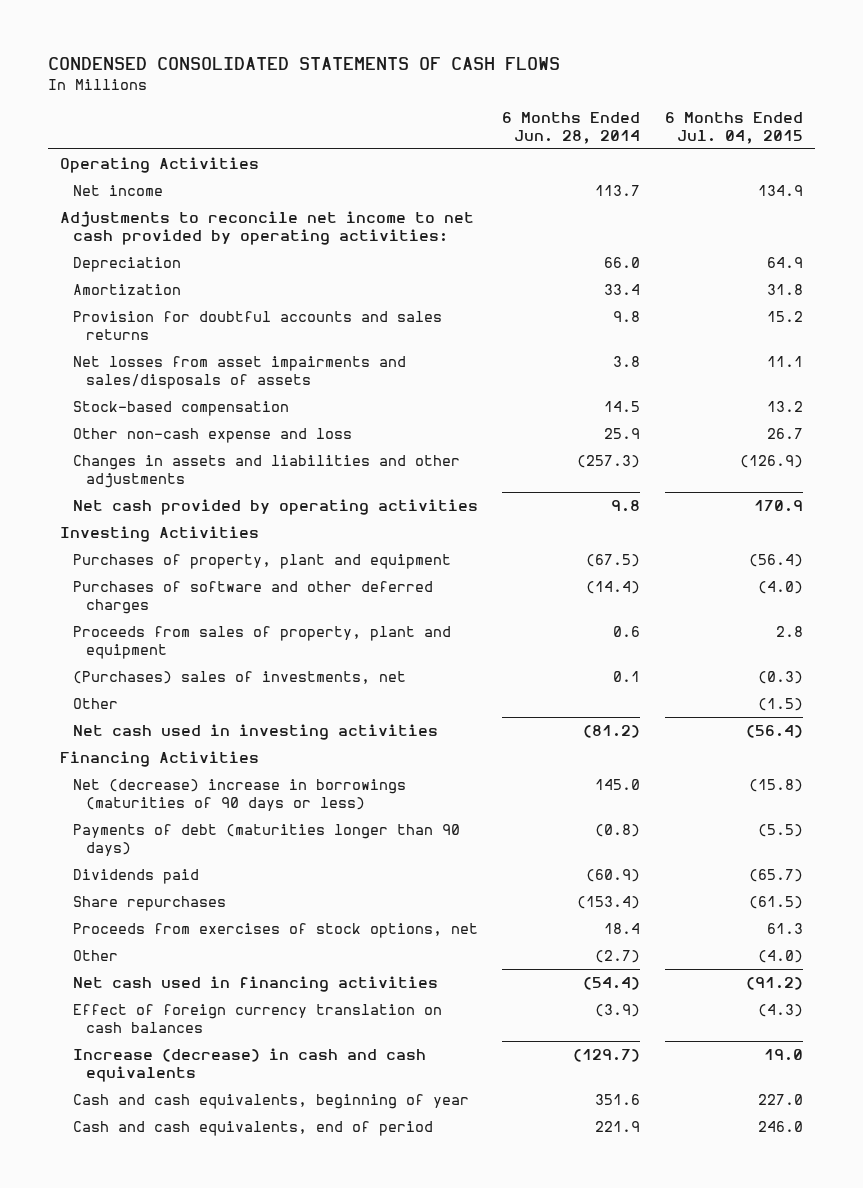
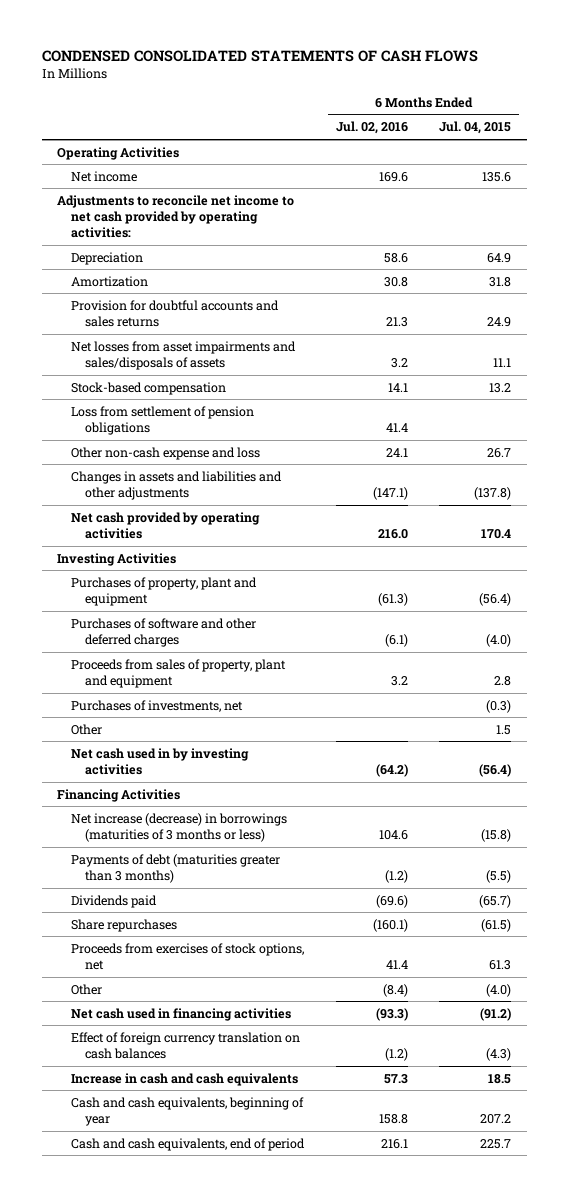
[502,112,641,144] 6 Months Ended Jun. 28, 2014 -> none
none -> [335,121,408,135] Jul. 02, 2016
[757,185,803,197] 134.9 -> [482,171,512,182] 135.6
[766,311,803,323] 15.2 -> [487,316,512,327] 24.9
none -> [71,405,255,435] Loss from settlement of pension obligations
[739,455,803,469] (126.9) -> [474,486,512,500] (137.8)
[753,500,803,513] 170.9 -> [481,528,512,539] 170.4
[73,671,407,685] (Purchases) sales of investments, net -> [71,699,244,712] Purchases of investments, net
[757,698,803,712] (1.5) -> [496,724,512,735] 1.5
[73,724,439,741] Net cash used in investing activities -> [71,747,250,775] Net cash used in by investing activities
[73,779,407,811] Net (decrease) increase in borrowings (maturities of 90 days or less) -> [71,812,288,842] Net increase (decrease) in borrowings (maturities of 3 months or less)
[73,824,461,856] Payments of debt (maturities longer than 90 days) -> [71,853,281,883] Payments of debt (maturities greater than 3 months)
[73,1048,427,1082] Increase (decrease) in cash and cash equivalents -> [71,1072,299,1086] Increase in cash and cash equivalents
[763,1049,803,1062] 19.0 -> [488,1073,512,1084] 18.5
[757,1094,803,1106] 227.0 -> [480,1113,512,1124] 207.2
[757,1121,803,1133] 246.0 -> [480,1138,512,1149] 225.7

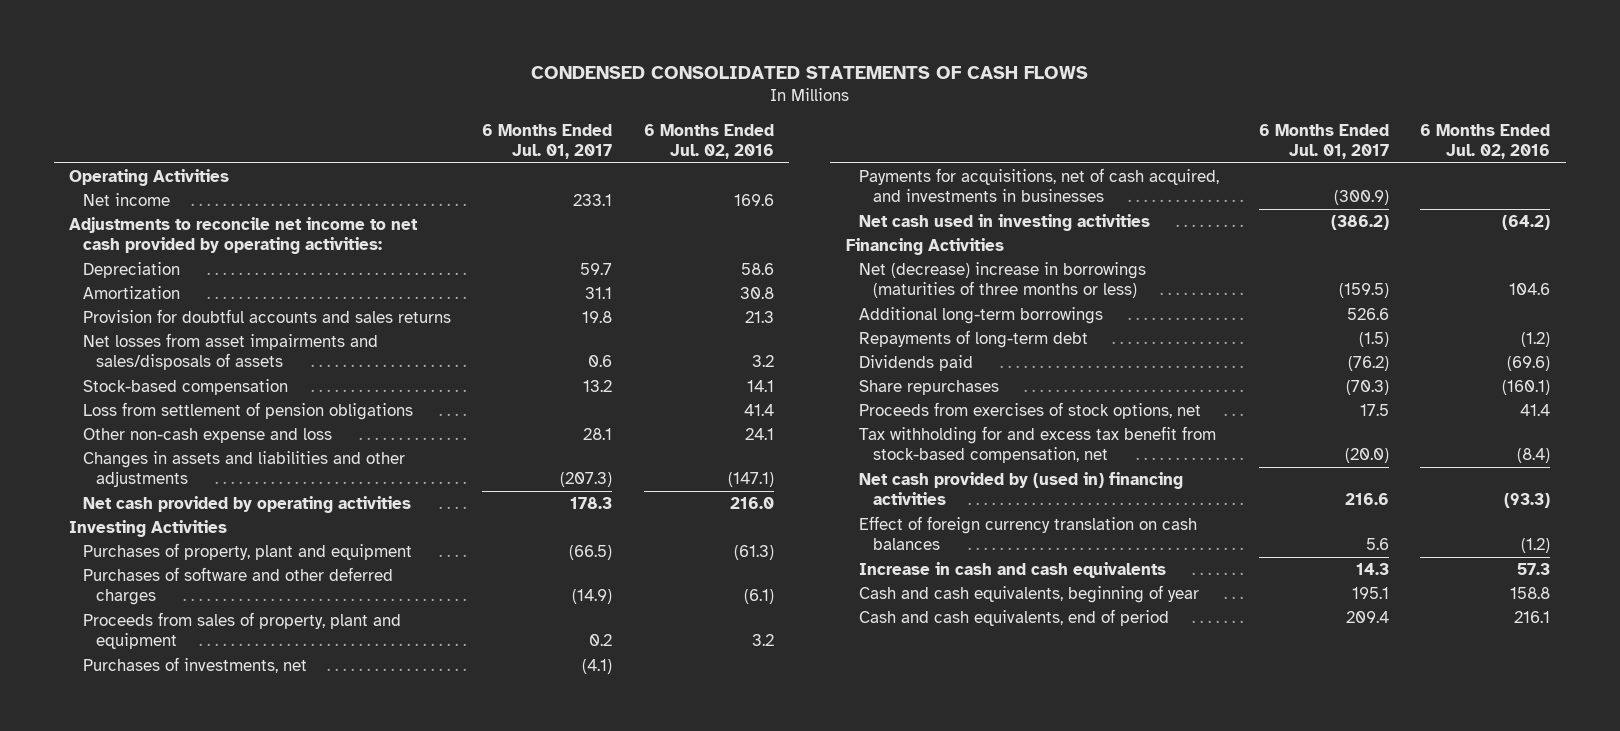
[439,121,512,135] Jul. 04, 2015 -> none
none -> [482,123,613,160] 6 Months Ended Jul. 01, 2017
[71,723,103,735] Other -> none
none -> [859,167,1220,203] Payments for acquisitions, net of cash acquired, and investments in businesses
[71,747,250,775] Net cash used in by investing activities -> [859,213,1151,231] Net cash used in investing activities
[71,812,288,842] Net increase (decrease) in borrowings (maturities of 3 months or less) -> [859,261,1147,299] Net (decrease) increase in borrowings (maturities of three months or less)
none -> [859,306,1104,324] Additional long-term borrowings
[71,853,281,883] Payments of debt (maturities greater than 3 months) -> [859,329,1089,348] Repayments of long-term debt
[71,983,103,995] Other -> none
none -> [859,425,1217,464] Tax withholding for and excess tax benefit from stock-based compensation, net
[71,1007,292,1021] Net cash used in financing activities -> [859,471,1184,506] Net cash provided by (used in) financing activities

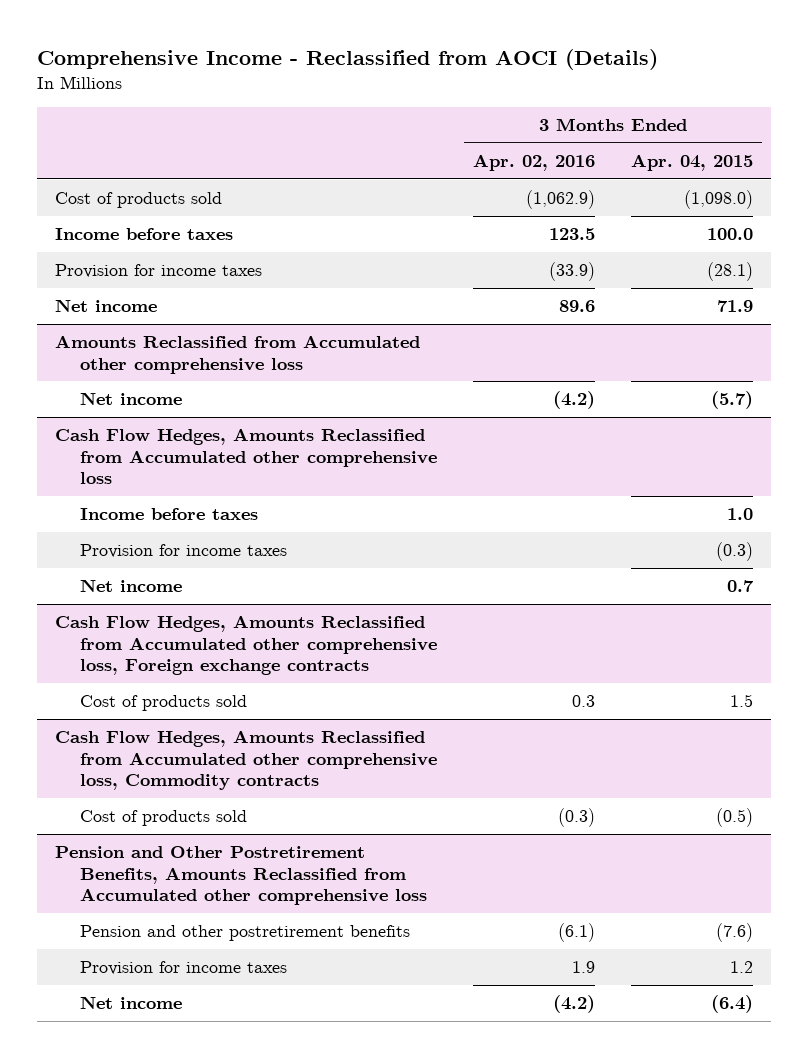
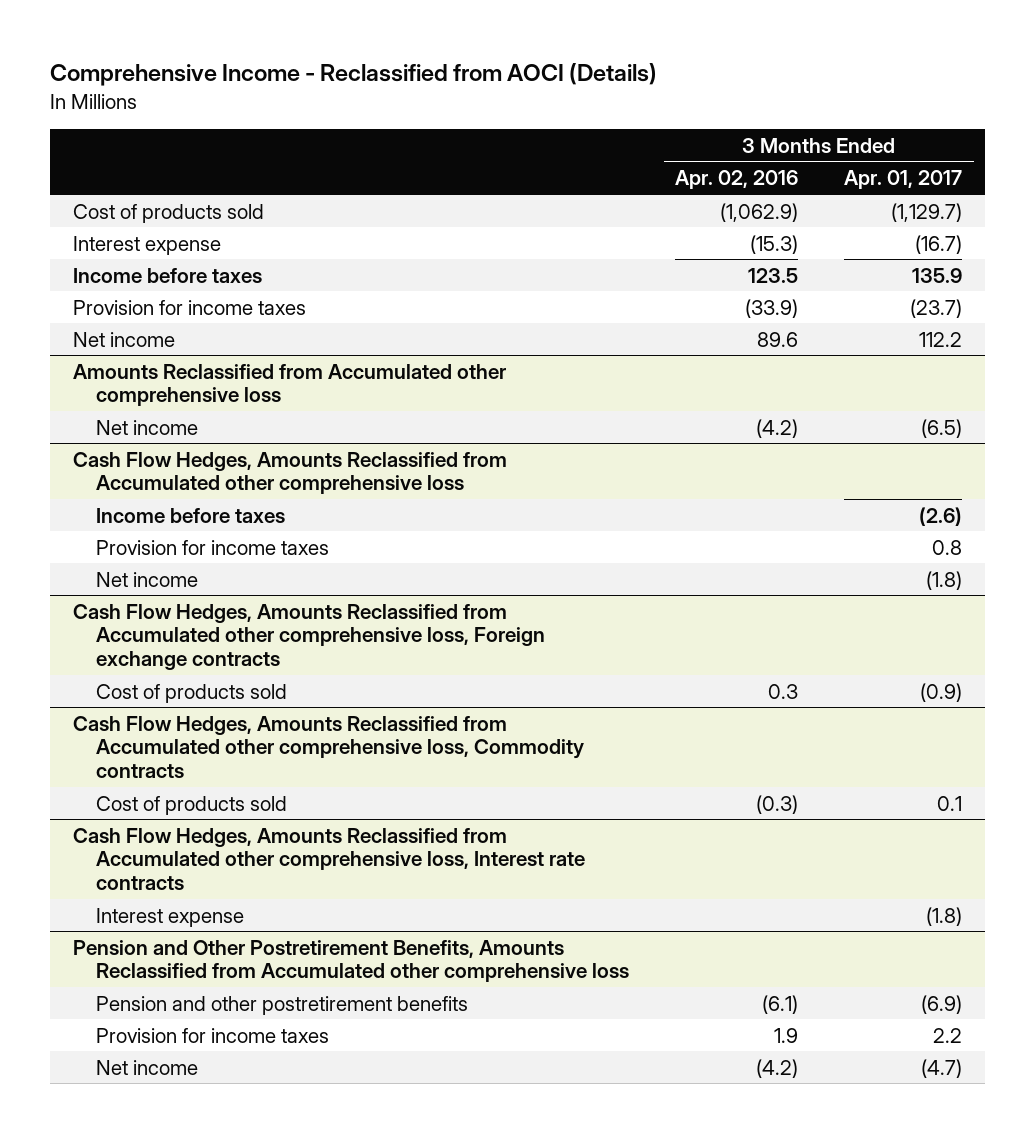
[631,153,754,171] Apr. 04, 2015 -> none
none -> [844,170,963,190] Apr. 01, 2017
none -> [72,235,221,255] Interest expense
none -> [72,827,586,891] Cash Flow Hedges, Amounts Reclassified from Accumulated other comprehensive loss, Interest rate contracts
none -> [96,907,245,927] Interest expense

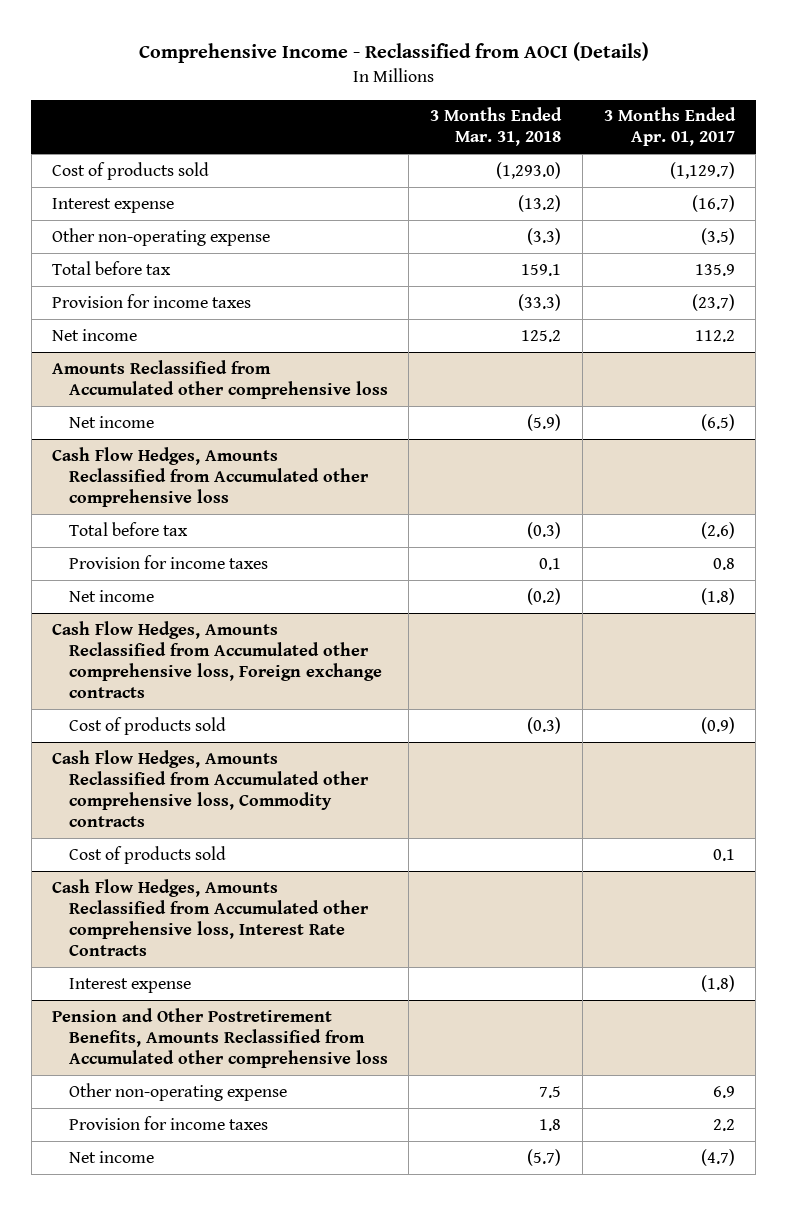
[675,170,799,190] Apr. 02, 2016 -> none
none -> [430,107,563,147] 3 Months Ended Mar. 31, 2018
none -> [52,227,271,246] Other non-operating expense
[72,267,262,283] Income before taxes -> [52,260,172,275] Total before tax
[96,507,286,523] Income before taxes -> [68,521,188,536] Total before tax
[72,827,586,891] Cash Flow Hedges, Amounts Reclassified from Accumulated other comprehensive loss, Interest rate contracts -> [52,878,369,956] Cash Flow Hedges, Amounts Reclassified from Accumulated other comprehensive loss, Interest Rate Contracts
[96,995,469,1015] Pension and other postretirement benefits -> none
none -> [68,1082,287,1101] Other non-operating expense

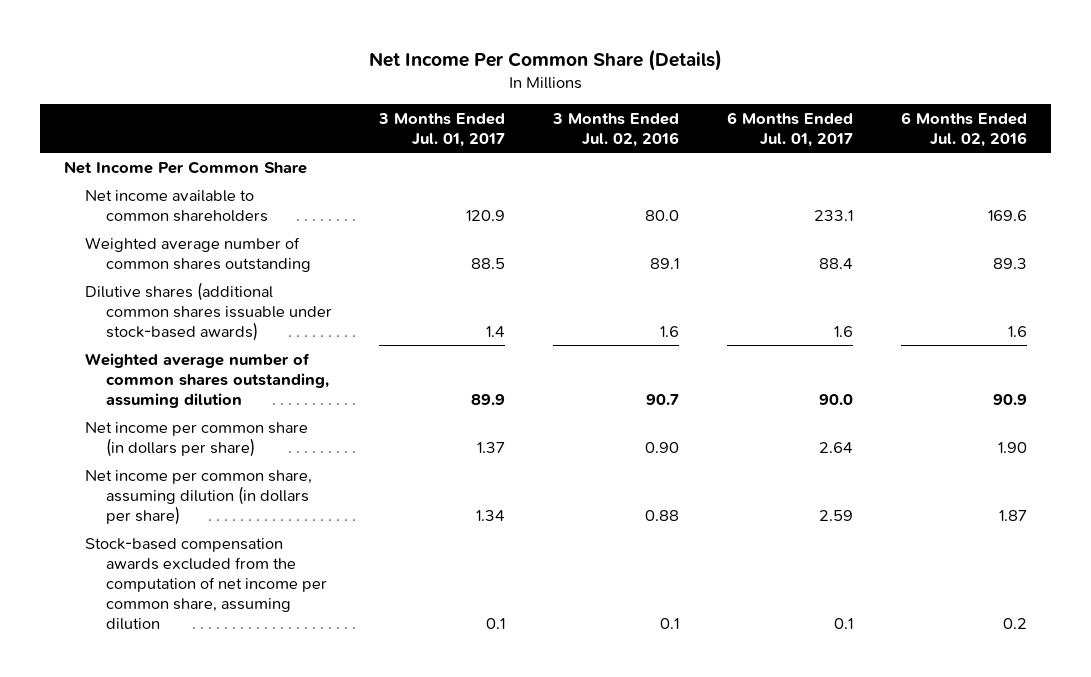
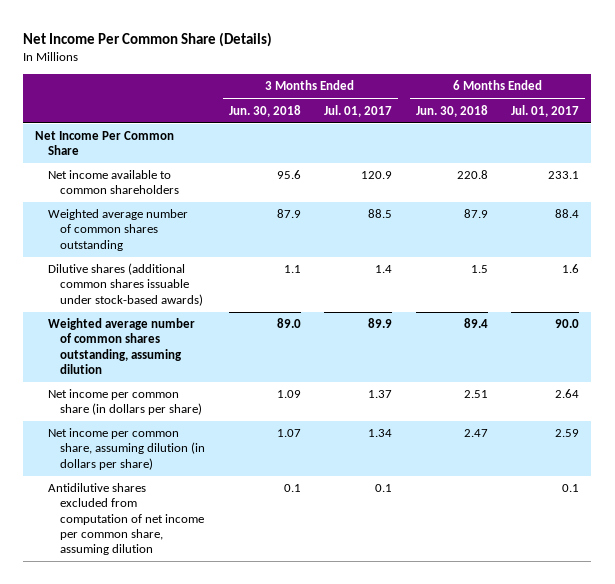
[552,112,680,148] 3 Months Ended Jul. 02, 2016 -> none
[901,111,1028,148] 6 Months Ended Jul. 02, 2016 -> none
none -> [228,104,301,117] Jun. 30, 2018
none -> [415,104,488,117] Jun. 30, 2018
[84,537,327,631] Stock-based compensation awards excluded from the computation of net income per common share, assuming dilution -> [47,483,204,555] Antidilutive shares excluded from computation of net income per common share, assuming dilution

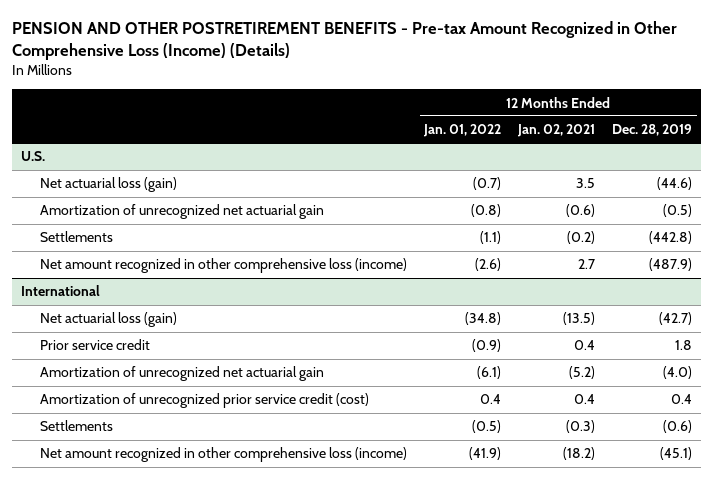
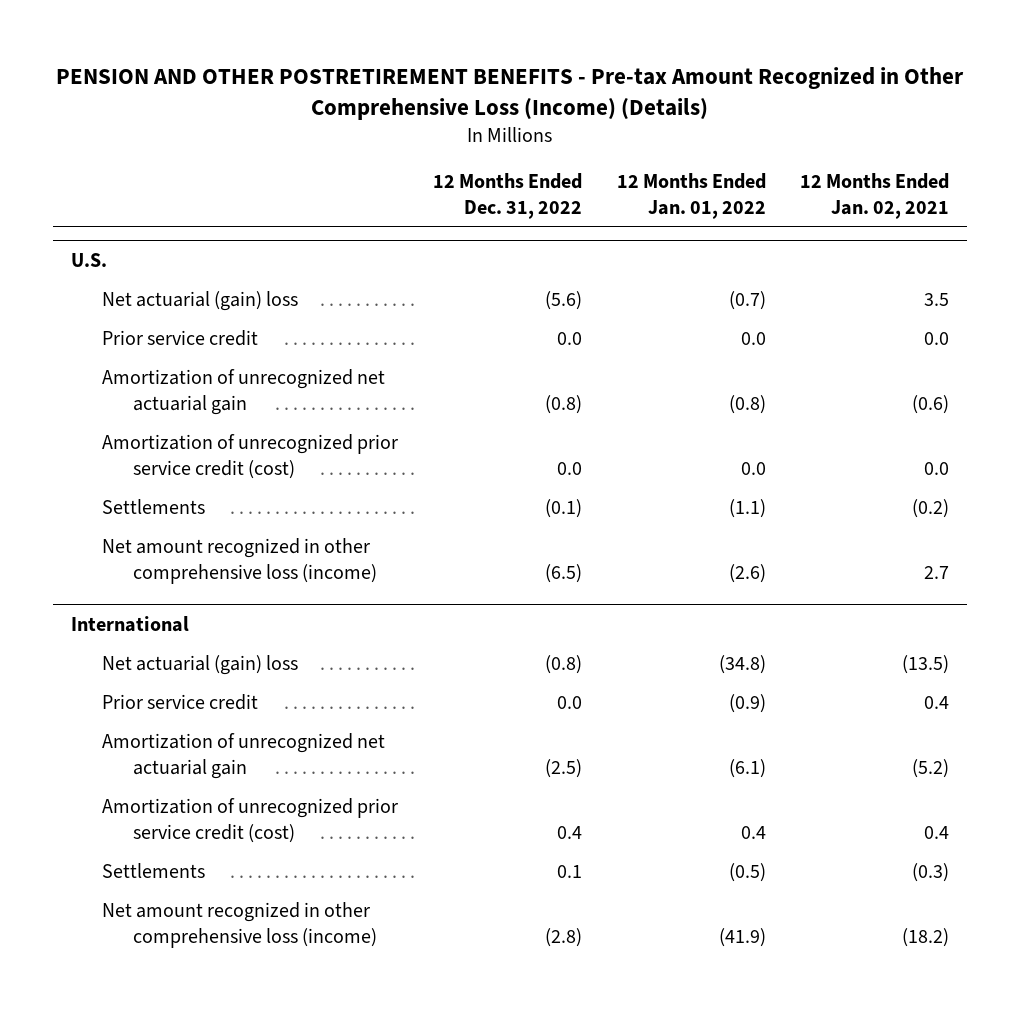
[612,124,693,137] Dec. 28, 2019 -> none
none -> [432,172,582,219] 12 Months Ended Dec. 31, 2022
[40,177,178,193] Net actuarial loss (gain) -> [101,291,298,312] Net actuarial (gain) loss
none -> [101,330,258,347] Prior service credit
none -> [101,434,398,479] Amortization of unrecognized prior service credit (cost)
[40,312,178,328] Net actuarial loss (gain) -> [101,655,298,676] Net actuarial (gain) loss

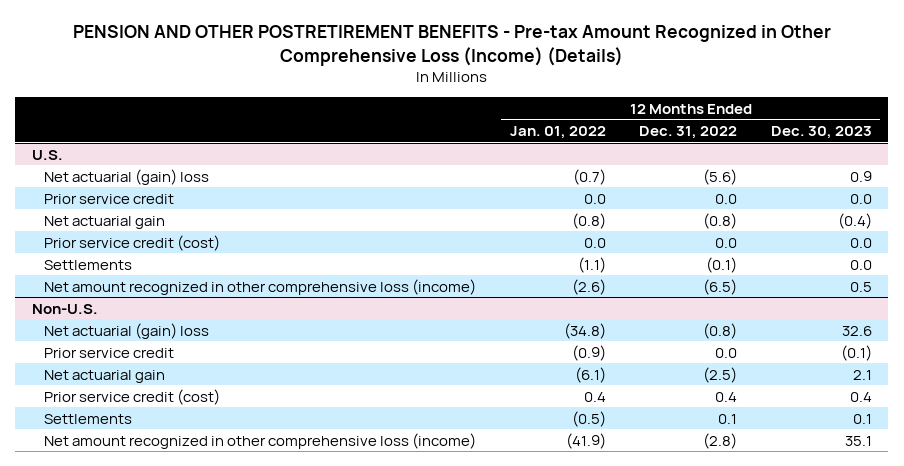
[800,172,950,219] 12 Months Ended Jan. 02, 2021 -> none
none -> [770,126,872,140] Dec. 30, 2023
[101,369,385,415] Amortization of unrecognized net actuarial gain -> [44,215,166,229] Net actuarial gain
[101,434,398,479] Amortization of unrecognized prior service credit (cost) -> [44,234,221,251] Prior service credit (cost)
[70,616,189,633] International -> [31,303,98,314] Non-U.S.
[101,733,385,779] Amortization of unrecognized net actuarial gain -> [44,369,166,383] Net actuarial gain
[101,798,398,843] Amortization of unrecognized prior service credit (cost) -> [44,388,221,405] Prior service credit (cost)

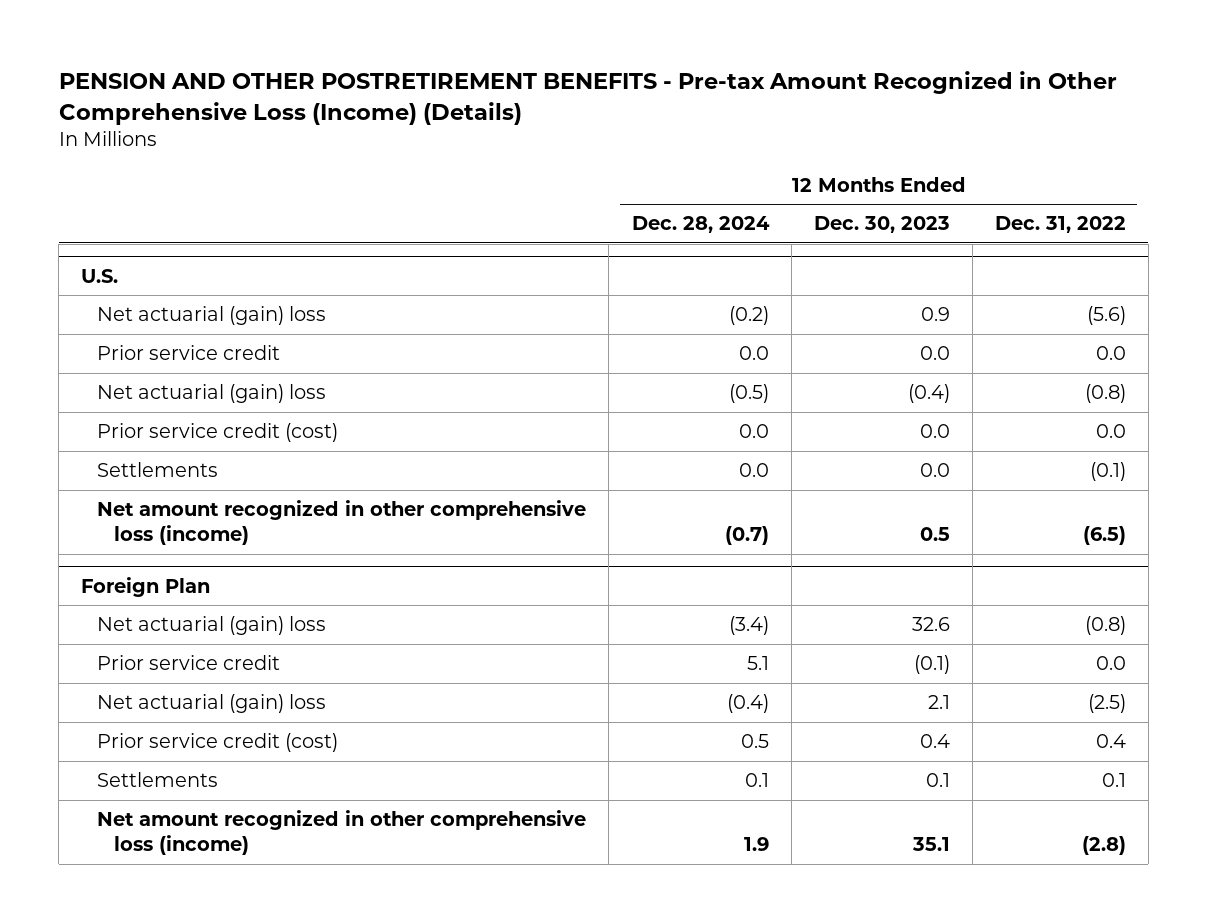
[509,126,606,140] Jan. 01, 2022 -> none
none -> [631,216,770,234] Dec. 28, 2024
[44,215,166,229] Net actuarial gain -> [97,384,327,404] Net actuarial (gain) loss
[31,303,98,314] Non-U.S. -> [81,576,211,597] Foreign Plan
[44,369,166,383] Net actuarial gain -> [97,694,327,714] Net actuarial (gain) loss

